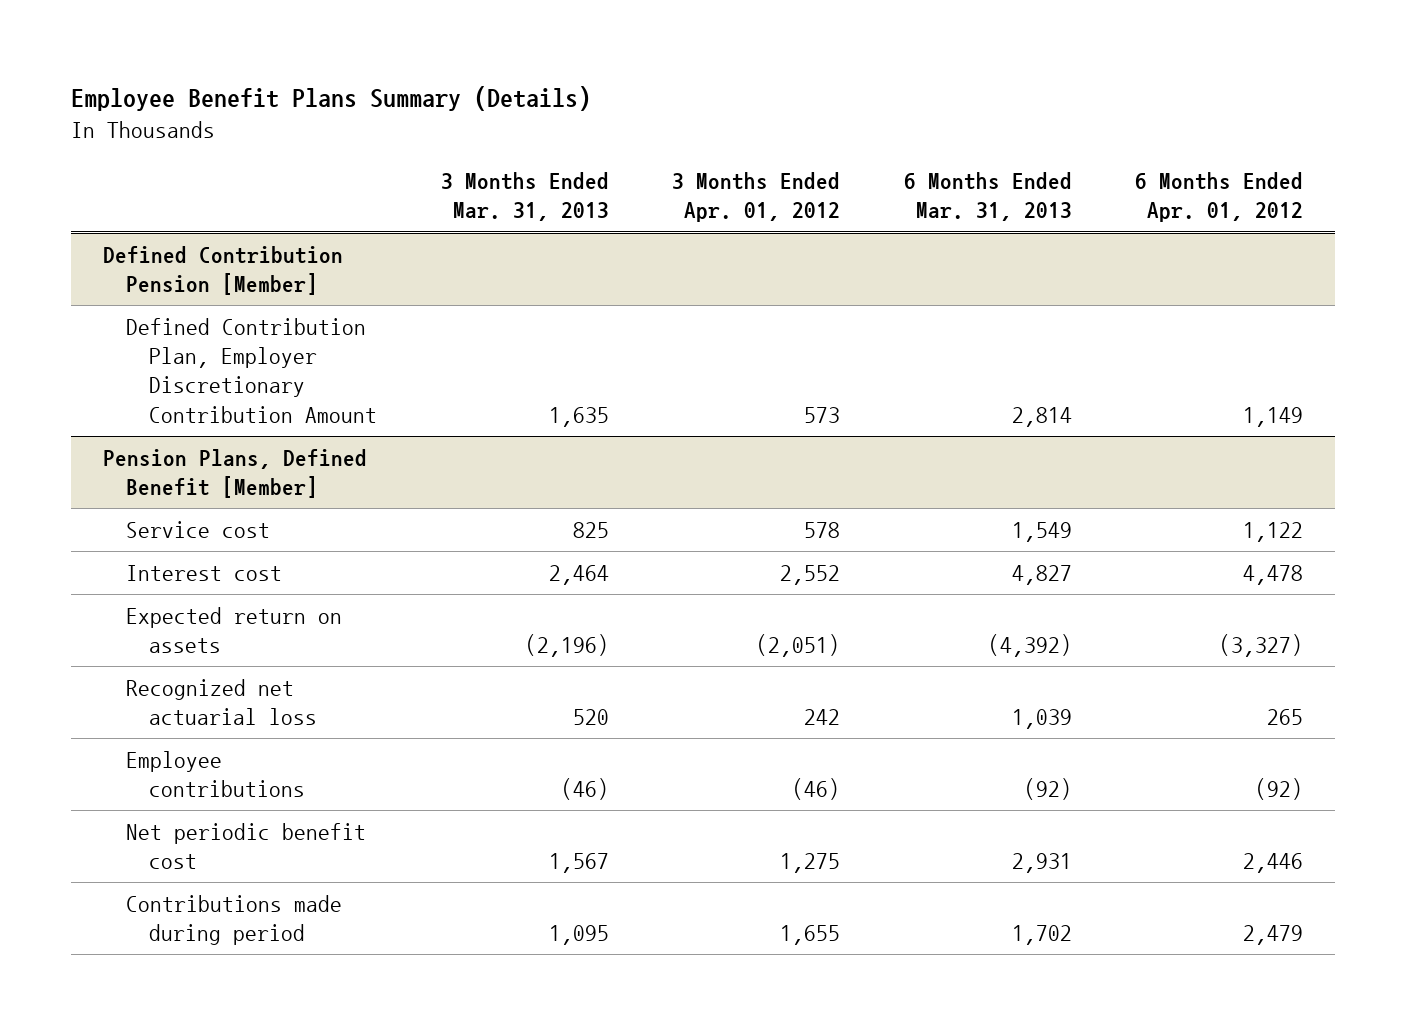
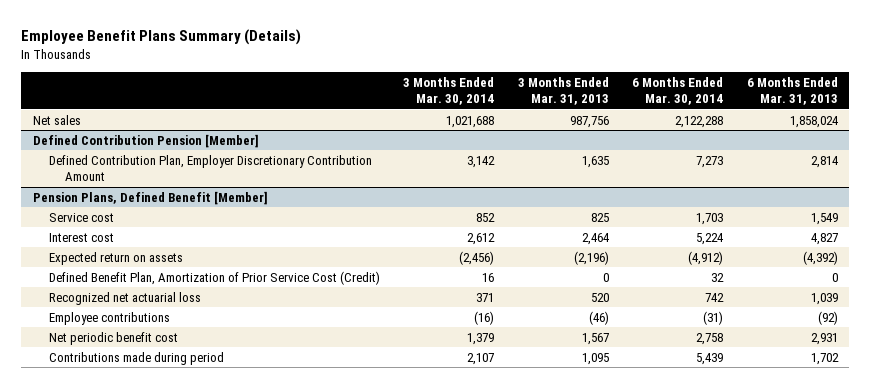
[672,171,841,223] 3 Months Ended Apr. 01, 2012 -> none
[1135,171,1304,223] 6 Months Ended Apr. 01, 2012 -> none
none -> [403,76,495,106] 3 Months Ended Mar. 30, 2014
none -> [632,76,724,106] 6 Months Ended Mar. 30, 2014
none -> [32,114,81,125] Net sales
none -> [48,270,380,285] Defined Benefit Plan, Amortization of Prior Service Cost (Credit)

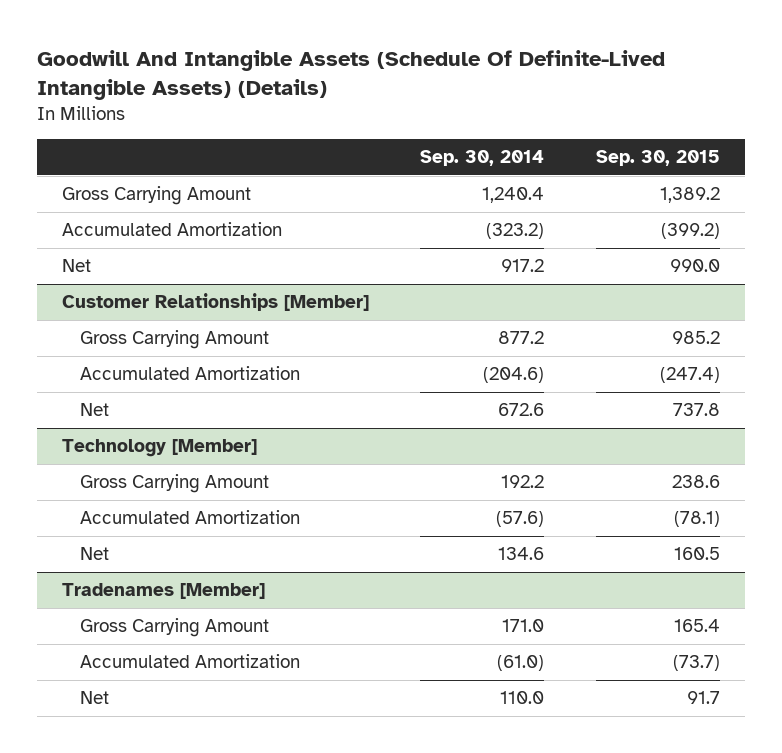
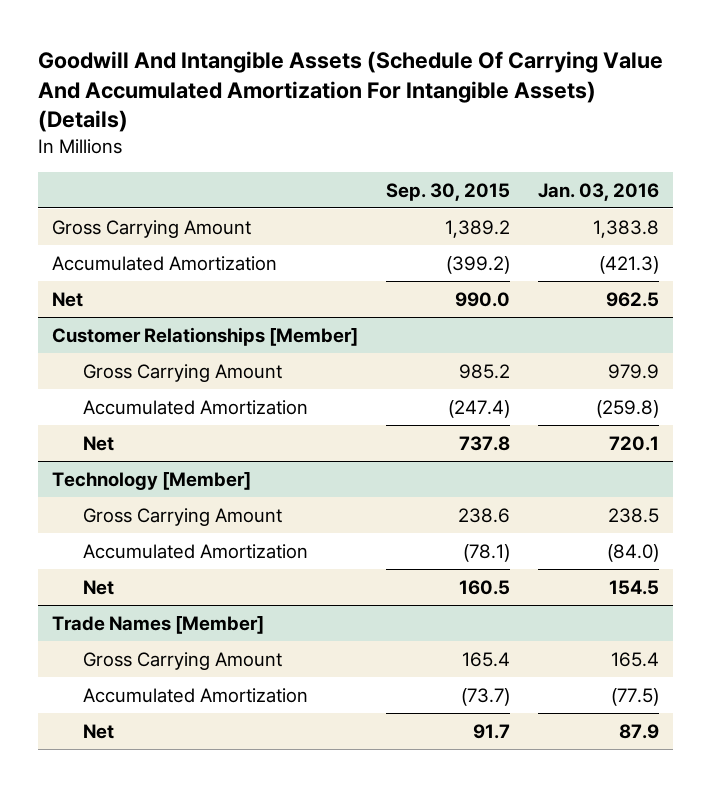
[36,49,665,100] Goodwill And Intangible Assets (Schedule Of Definite-Lived Intangible Assets) (Details) -> [38,51,664,133] Goodwill And Intangible Assets (Schedule Of Carrying Value And Accumulated Amortization For Intangible Assets) (Details)
[420,150,545,167] Sep. 30, 2014 -> none
none -> [538,182,660,201] Jan. 03, 2016
[62,583,266,600] Tradenames [Member] -> [52,615,265,634] Trade Names [Member]

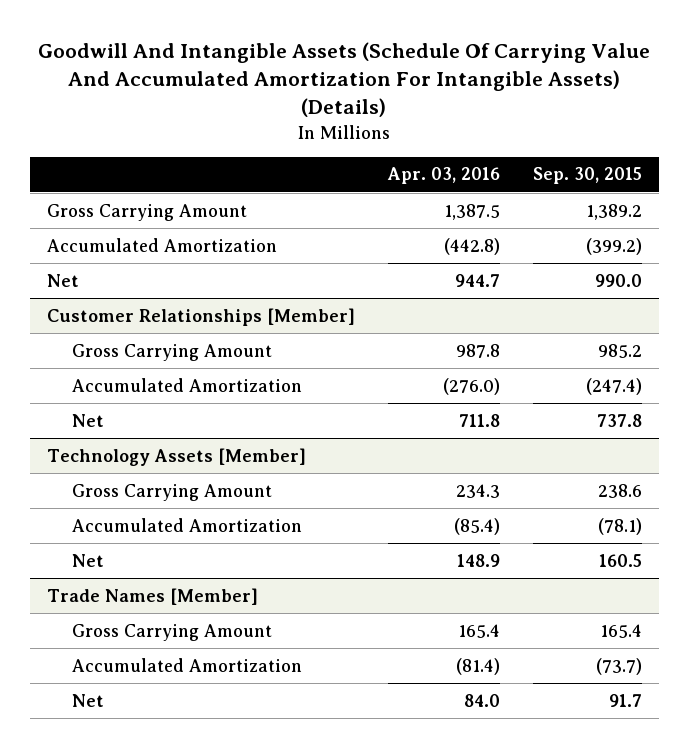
[538,182,660,201] Jan. 03, 2016 -> none
none -> [386,167,500,185] Apr. 03, 2016
[52,471,252,490] Technology [Member] -> [46,447,306,466] Technology Assets [Member]

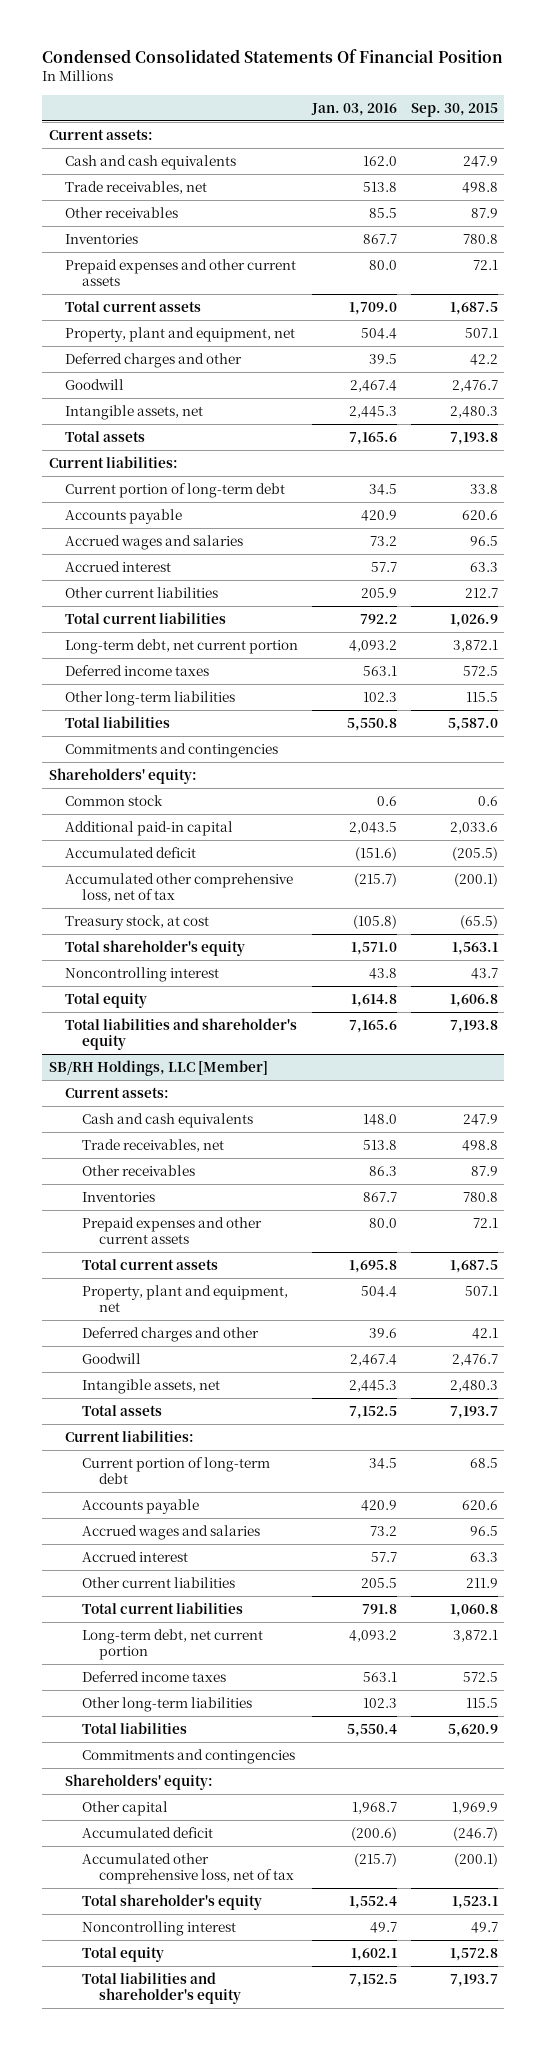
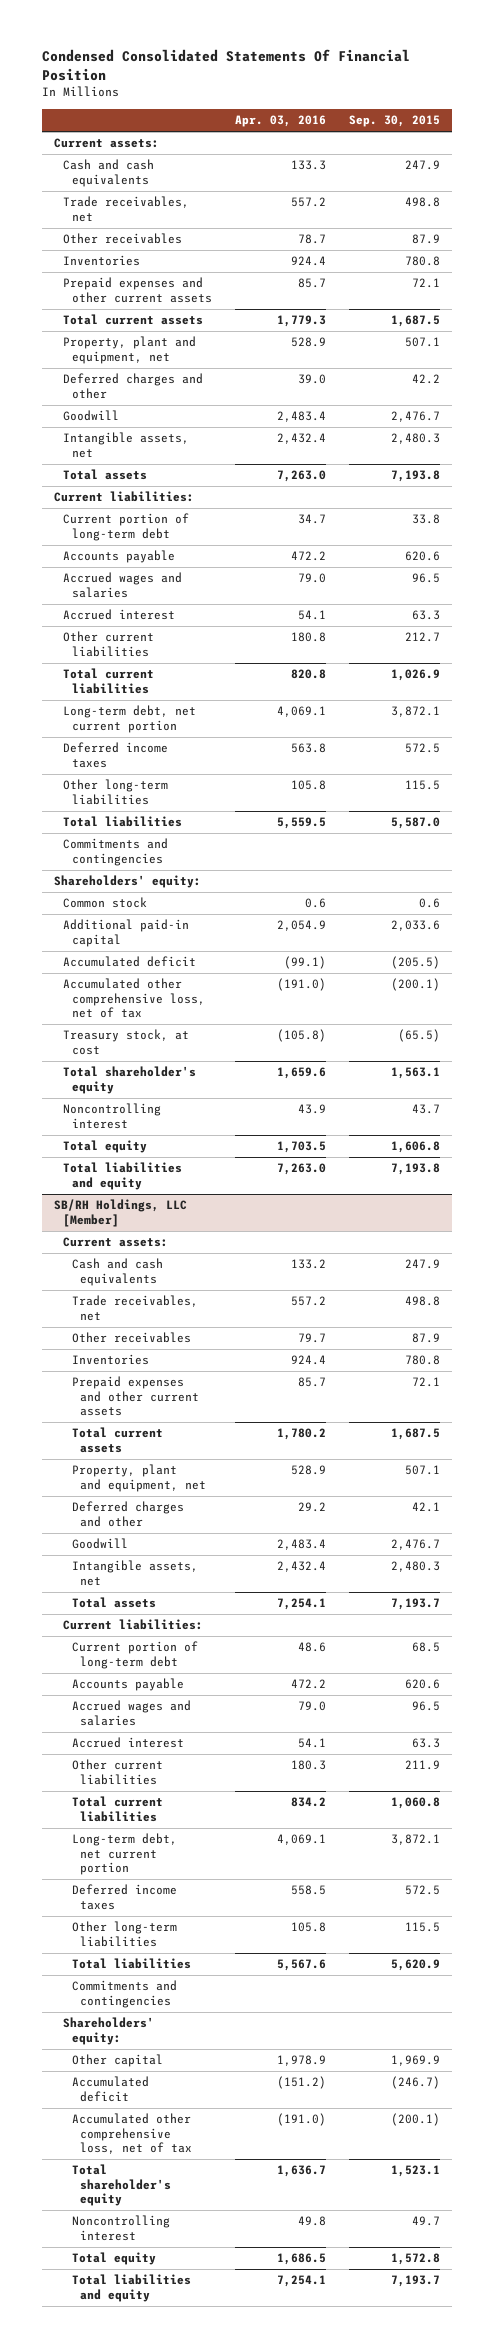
[310,102,397,116] Jan. 03, 2016 -> none
none -> [234,115,326,128] Apr. 03, 2016
[65,1017,298,1050] Total liabilities and shareholder's equity -> [62,1162,182,1190] Total liabilities and equity
[81,1971,241,2004] Total liabilities and shareholder's equity -> [71,2274,191,2302] Total liabilities and equity

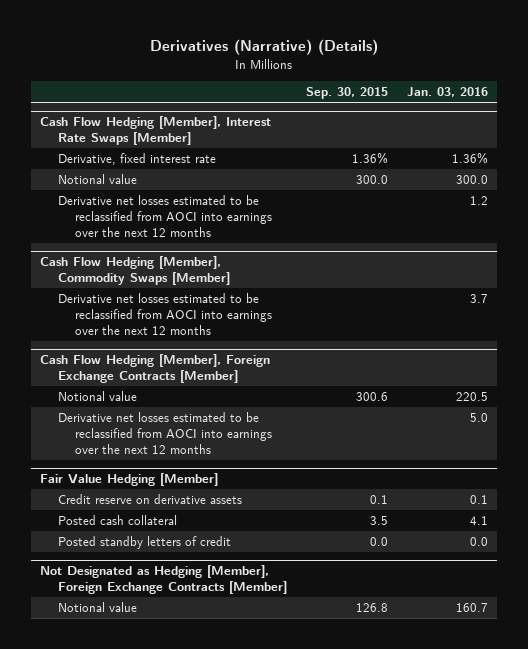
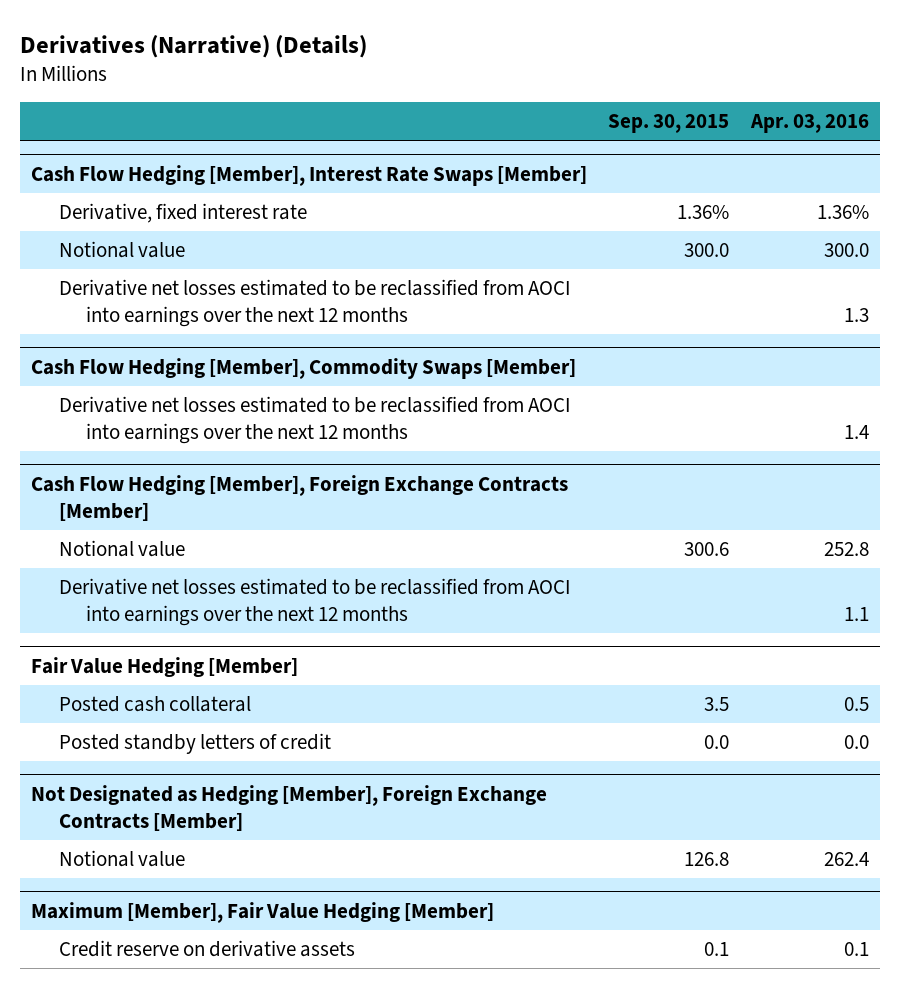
[406,87,488,98] Jan. 03, 2016 -> none
none -> [750,114,870,134] Apr. 03, 2016
[57,493,242,504] Credit reserve on derivative assets -> none
none -> [30,901,494,923] Maximum [Member], Fair Value Hedging [Member]
none -> [58,939,355,957] Credit reserve on derivative assets

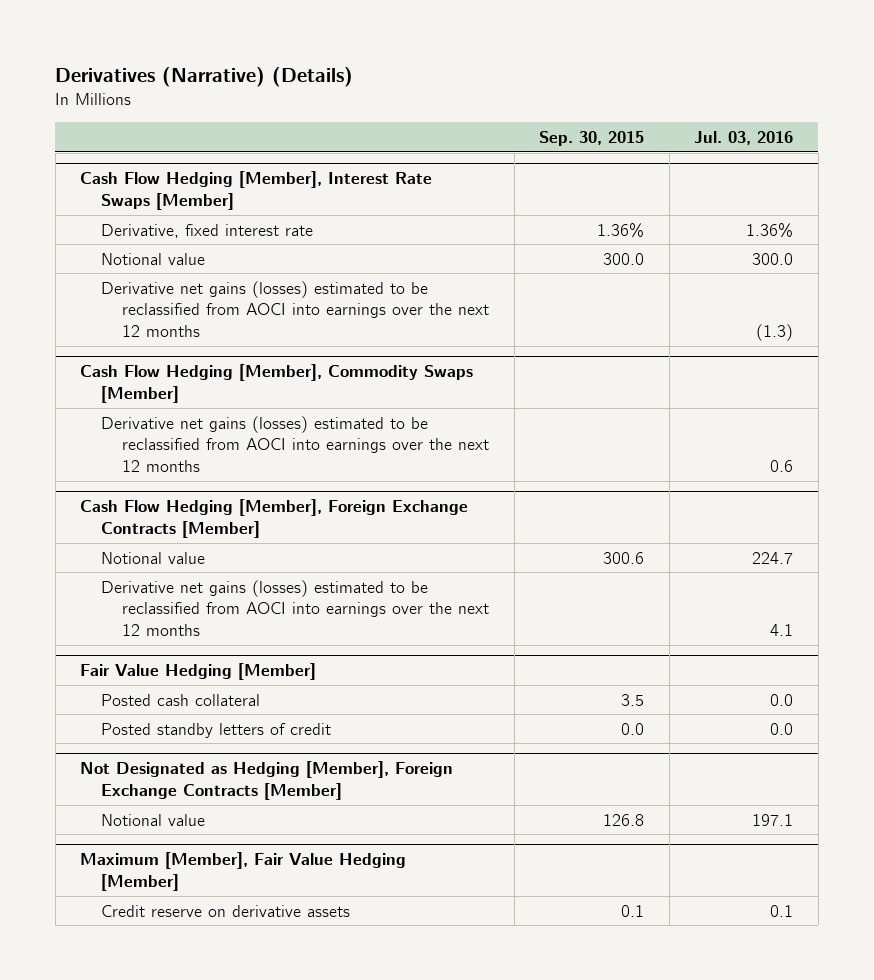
[750,114,870,134] Apr. 03, 2016 -> none
none -> [694,130,794,145] Jul. 03, 2016
[58,278,571,328] Derivative net losses estimated to be reclassified from AOCI into earnings over the next 12 months -> [101,280,490,338] Derivative net gains (losses) estimated to be reclassified from AOCI into earnings over the next 12 months
[58,395,571,445] Derivative net losses estimated to be reclassified from AOCI into earnings over the next 12 months -> [101,415,490,473] Derivative net gains (losses) estimated to be reclassified from AOCI into earnings over the next 12 months
[58,577,571,627] Derivative net losses estimated to be reclassified from AOCI into earnings over the next 12 months -> [101,579,490,637] Derivative net gains (losses) estimated to be reclassified from AOCI into earnings over the next 12 months

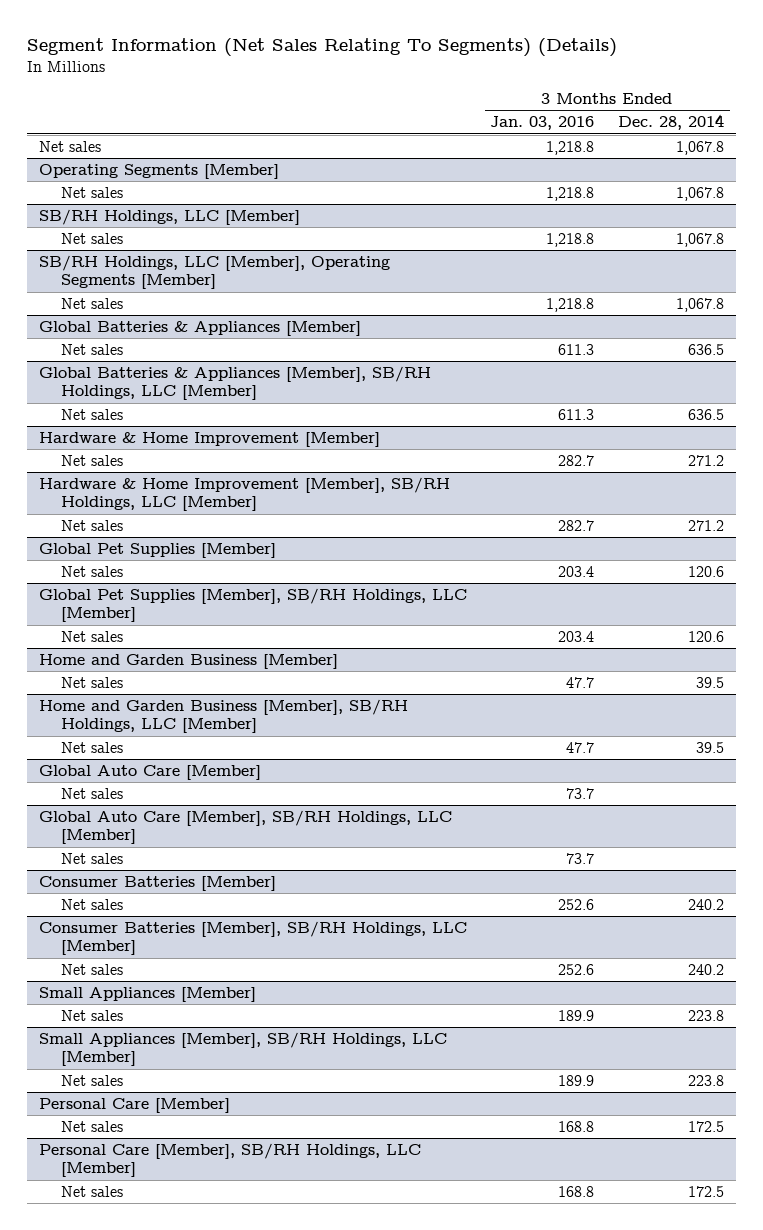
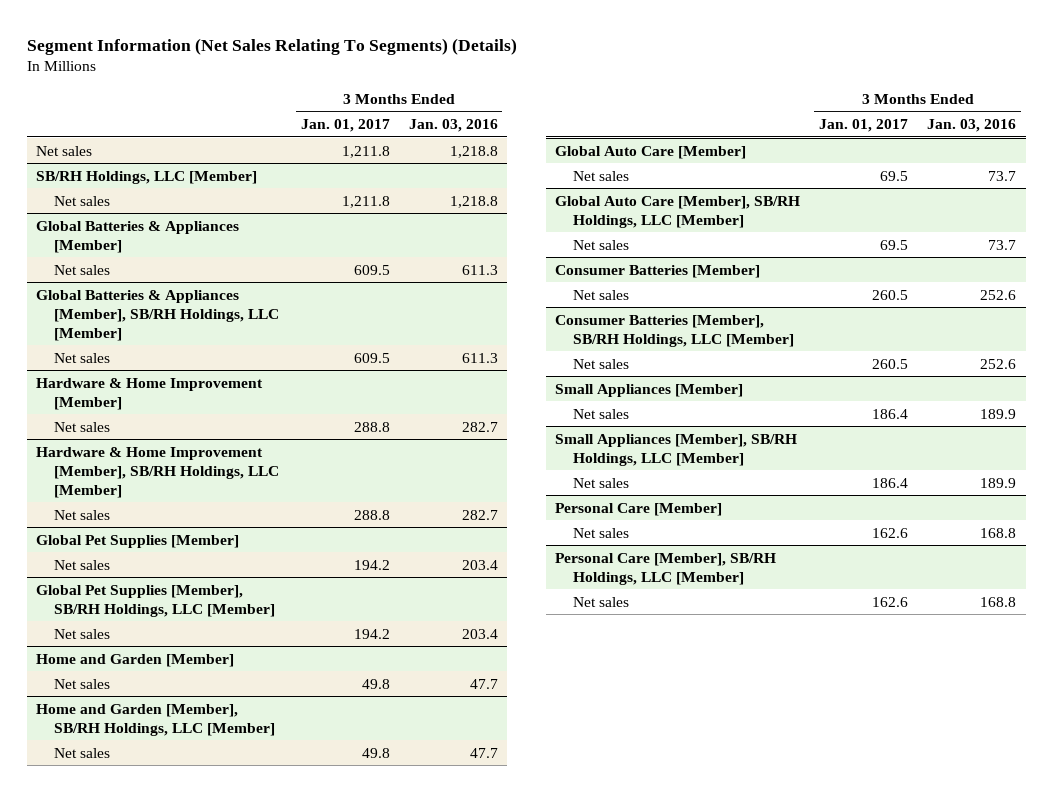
[618,114,725,131] Dec. 28, 2014 -> none
none -> [300,119,390,133] Jan. 01, 2017
[38,163,279,179] Operating Segments [Member] -> none
[61,186,124,198] Net sales -> none
[38,254,390,290] SB/RH Holdings, LLC [Member], Operating Segments [Member] -> none
[61,297,124,309] Net sales -> none
[38,653,338,669] Home and Garden Business [Member] -> [36,653,235,667] Home and Garden [Member]
[38,698,408,734] Home and Garden Business [Member], SB/RH Holdings, LLC [Member] -> [36,703,275,736] Home and Garden [Member], SB/RH Holdings, LLC [Member]

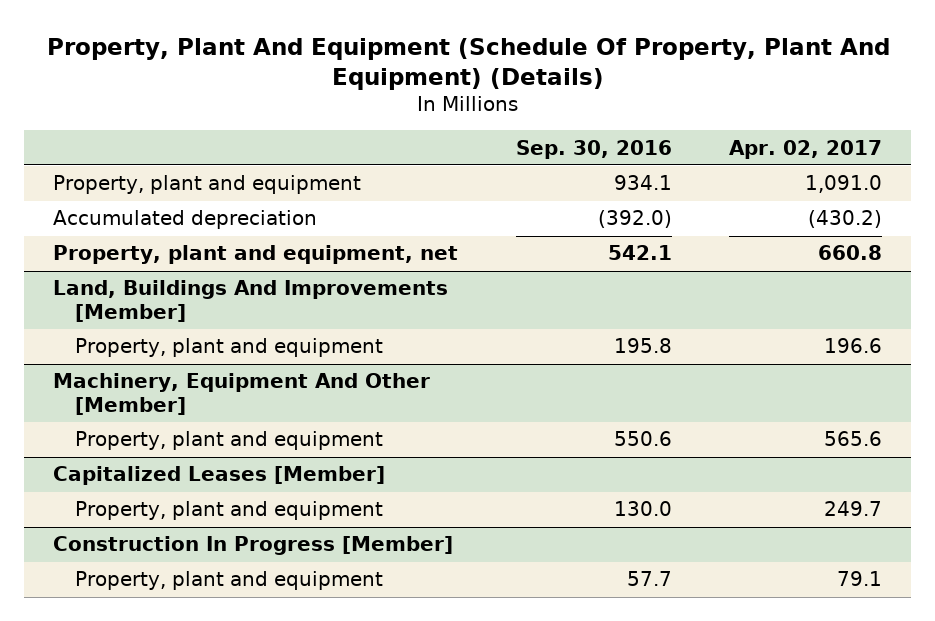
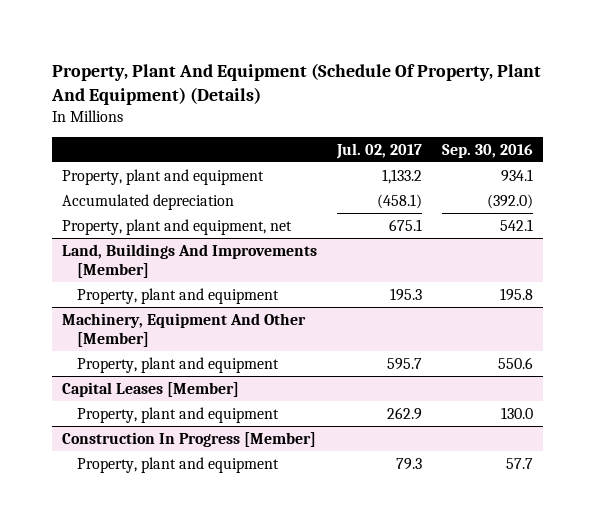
[729,139,883,159] Apr. 02, 2017 -> none
none -> [336,142,423,159] Jul. 02, 2017
[53,466,386,486] Capitalized Leases [Member] -> [62,381,240,397] Capital Leases [Member]

